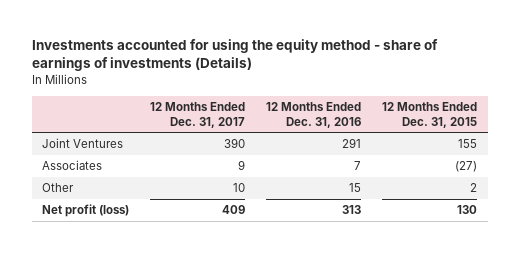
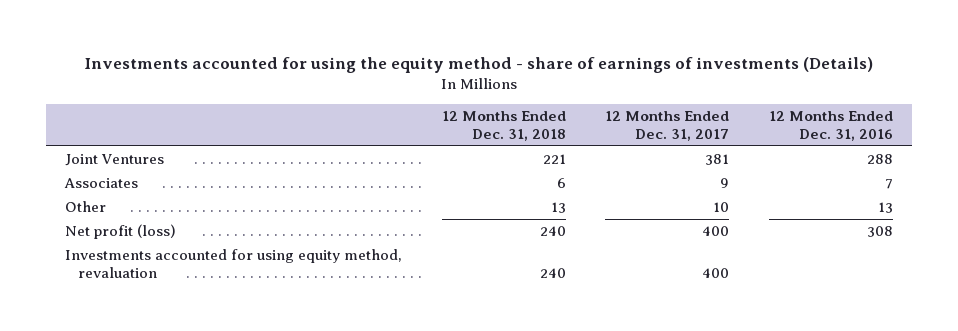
[382,102,478,128] 12 Months Ended Dec. 31, 2015 -> none
none -> [441,110,566,142] 12 Months Ended Dec. 31, 2018
[224,138,246,149] 390 -> [705,153,730,165] 381
[342,138,362,149] 291 -> [866,153,893,164] 288
[349,183,362,193] 15 -> [877,201,893,213] 13
[222,205,246,215] 409 -> [702,225,730,236] 400
[342,205,362,215] 313 -> [866,225,893,237] 308
none -> [65,248,403,279] Investments accounted for using equity method, revaluation

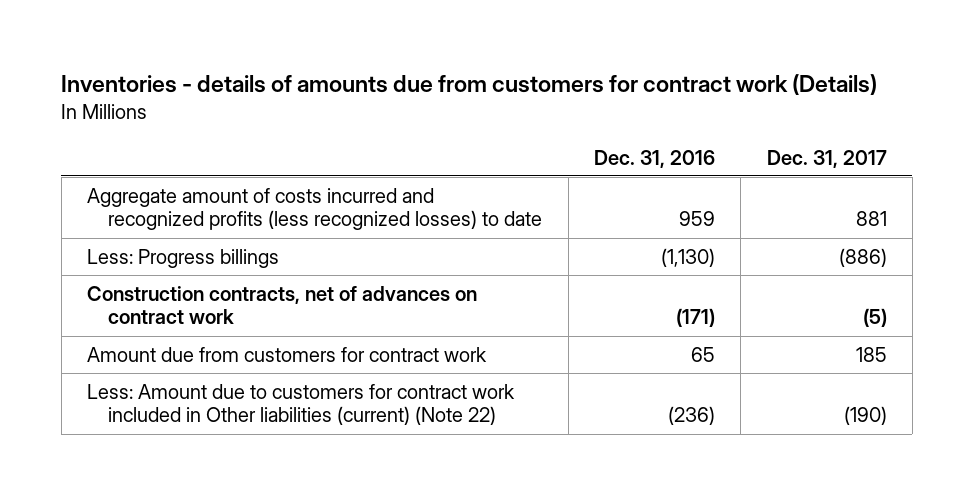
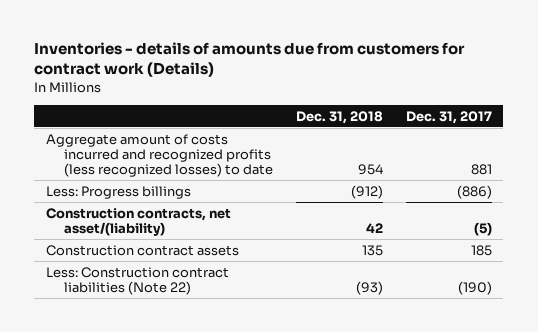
[593,149,715,168] Dec. 31, 2016 -> none
none -> [296,110,384,124] Dec. 31, 2018
[86,285,477,325] Construction contracts, net of advances on contract work -> [45,207,231,236] Construction contracts, net asset/(liability)
[86,346,487,362] Amount due from customers for contract work -> [45,244,239,256] Construction contract assets
[86,383,515,426] Less: Amount due to customers for contract work included in Other liabilities (current) (Note 22) -> [45,266,229,295] Less: Construction contract liabilities (Note 22)

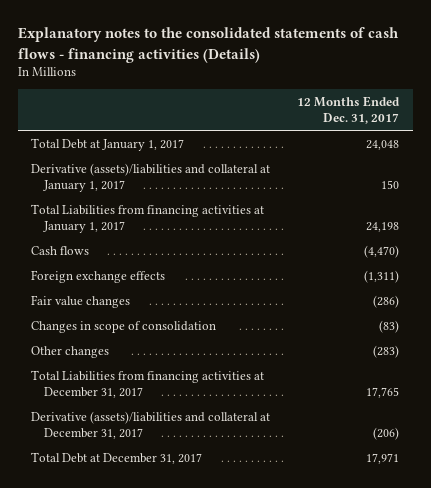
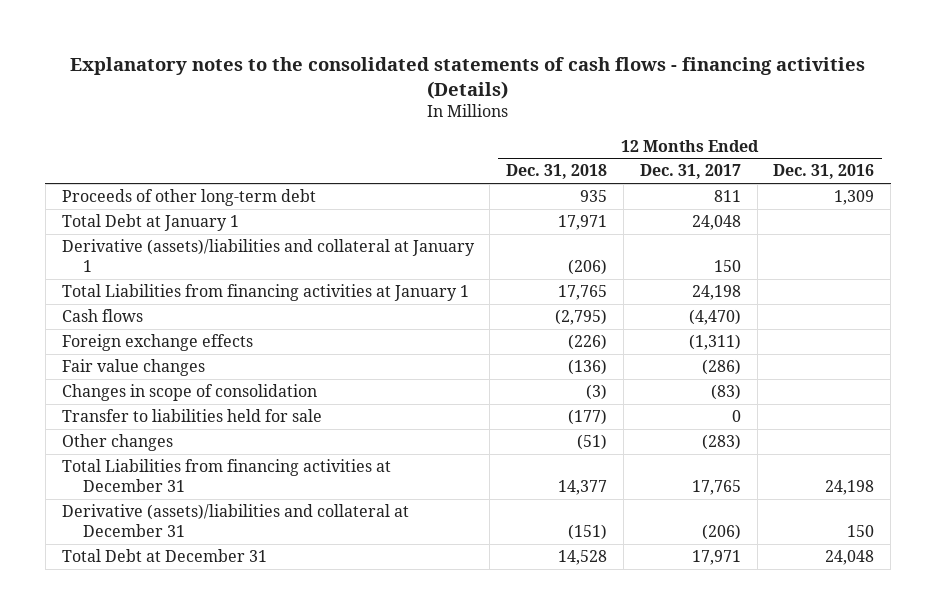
none -> [506,164,608,180] Dec. 31, 2018
none -> [773,164,875,180] Dec. 31, 2016
none -> [61,189,316,207] Proceeds of other long-term debt
[31,137,185,151] Total Debt at January 1, 2017 -> [61,214,239,232] Total Debt at January 1
[31,162,271,192] Derivative (assets)/liabilities and collateral at January 1, 2017 -> [61,239,475,273] Derivative (assets)/liabilities and collateral at January 1
[31,203,265,233] Total Liabilities from financing activities at January 1, 2017 -> [61,284,469,302] Total Liabilities from financing activities at January 1
none -> [61,409,322,423] Transfer to liabilities held for sale
[31,369,265,398] Total Liabilities from financing activities at December 31, 2017 -> [61,459,391,493] Total Liabilities from financing activities at December 31
[31,410,271,439] Derivative (assets)/liabilities and collateral at December 31, 2017 -> [61,504,409,538] Derivative (assets)/liabilities and collateral at December 31
[31,451,203,464] Total Debt at December 31, 2017 -> [61,549,267,563] Total Debt at December 31

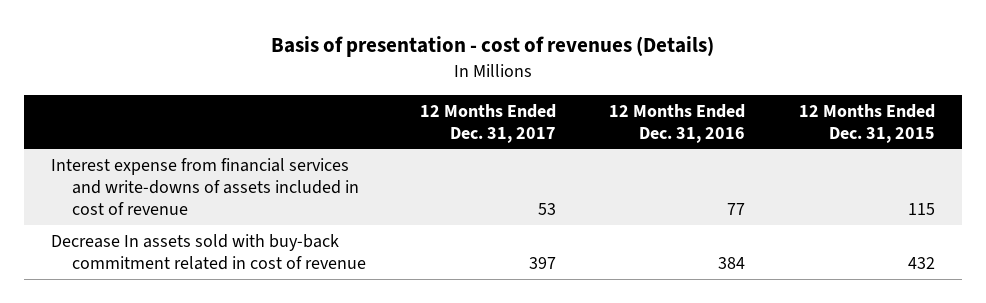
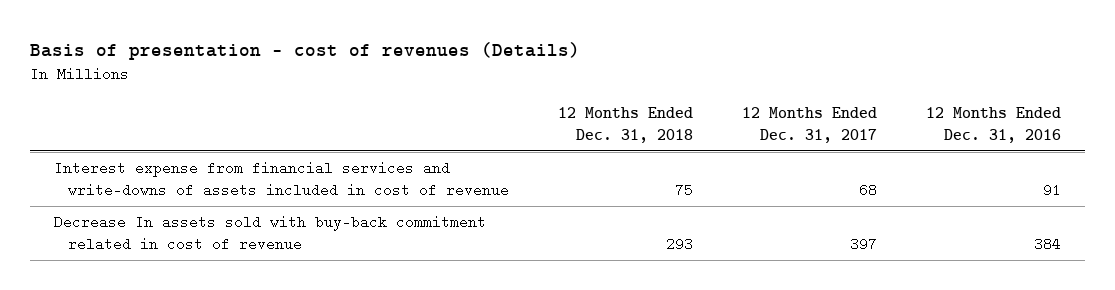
[798,103,935,143] 12 Months Ended Dec. 31, 2015 -> none
none -> [557,106,693,143] 12 Months Ended Dec. 31, 2018
[537,203,556,216] 53 -> [858,183,877,198] 68
[727,203,746,216] 77 -> [1042,183,1061,198] 91

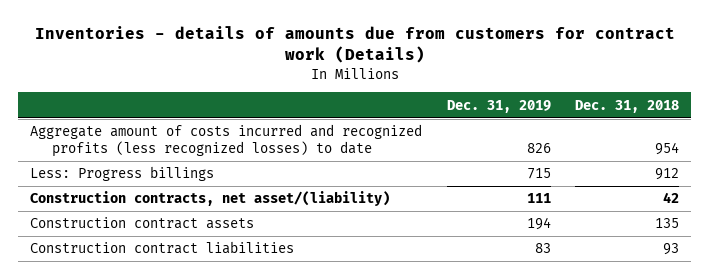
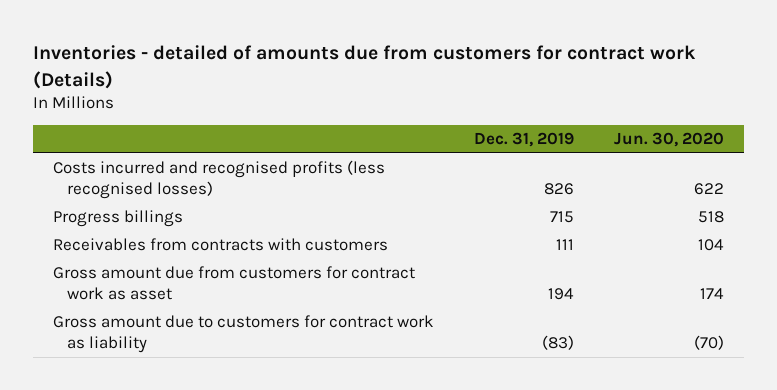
[34,26,675,64] Inventories - details of amounts due from customers for contract work (Details) -> [33,45,697,89] Inventories - detailed of amounts due from customers for contract work (Details)
[575,99,680,113] Dec. 31, 2018 -> none
none -> [613,132,724,148] Jun. 30, 2020
[30,241,295,255] Construction contract liabilities -> none
[30,124,423,158] Aggregate amount of costs incurred and recognized profits (less recognized losses) to date -> [53,160,386,200] Costs incurred and recognised profits (less recognised losses)
[30,166,215,182] Less: Progress billings -> [53,210,184,228] Progress billings
[30,191,391,207] Construction contracts, net asset/(liability) -> [53,238,389,252] Receivables from contracts with customers
[30,217,255,230] Construction contract assets -> [53,266,416,301] Gross amount due from customers for contract work as asset
none -> [53,315,435,354] Gross amount due to customers for contract work as liability

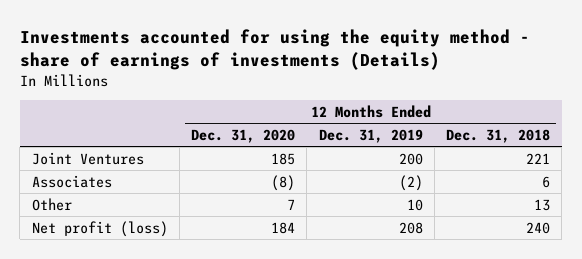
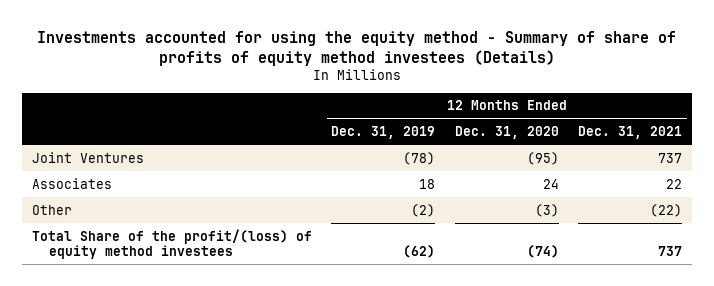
[19,28,530,70] Investments accounted for using the equity method - share of earnings of investments (Details) -> [37,30,677,66] Investments accounted for using the equity method - Summary of share of profits of equity method investees (Details)
[446,128,551,143] Dec. 31, 2018 -> none
none -> [577,126,682,140] Dec. 31, 2021
[271,152,296,165] 185 -> [526,151,559,165] (95)
[398,152,423,165] 200 -> [403,151,436,165] (78)
[271,174,296,191] (8) -> [542,178,559,189] 24
[398,174,423,191] (2) -> [419,178,436,189] 18
[287,198,296,210] 7 -> [534,203,559,217] (3)
[406,198,423,211] 10 -> [411,203,436,217] (2)
[31,220,168,237] Net profit (loss) -> [32,228,313,260] Total Share of the profit/(loss) of equity method investees
[271,221,296,234] 184 -> [526,245,559,259] (74)
[398,221,423,234] 208 -> [403,245,436,259] (62)

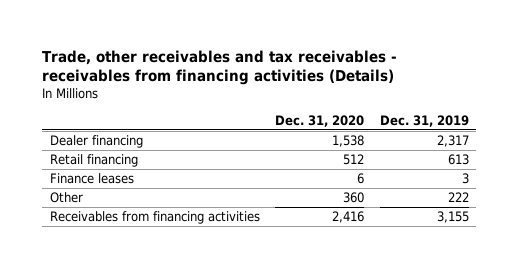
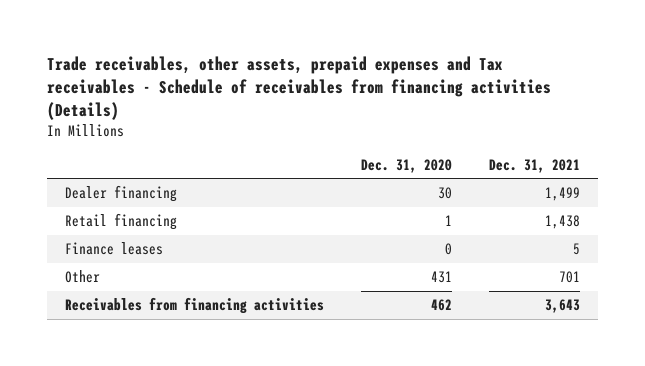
[42,49,398,86] Trade, other receivables and tax receivables - receivables from financing activities (Details) -> [46,55,551,120] Trade receivables, other assets, prepaid expenses and Tax receivables - Schedule of receivables from financing activities (Details)
[379,114,469,127] Dec. 31, 2019 -> none
none -> [488,158,580,173] Dec. 31, 2021
[332,135,365,148] 1,538 -> [437,187,452,200] 30
[343,154,365,166] 512 -> [444,215,452,227] 1
[357,173,365,185] 6 -> [444,243,452,256] 0
[343,192,365,204] 360 -> [430,271,452,284] 431
[332,211,365,224] 2,416 -> [430,299,452,312] 462

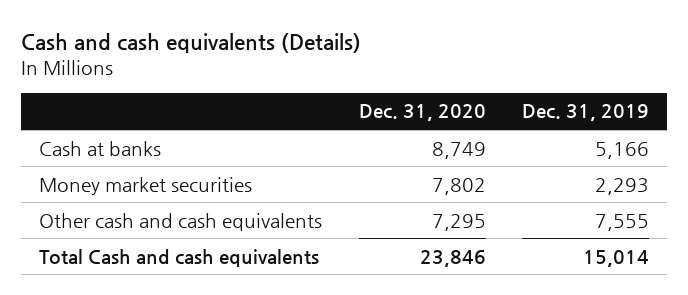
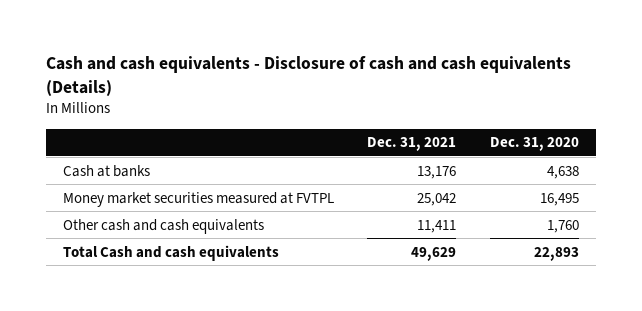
[20,33,361,54] Cash and cash equivalents (Details) -> [45,56,571,96] Cash and cash equivalents - Disclosure of cash and cash equivalents (Details)
[522,104,650,122] Dec. 31, 2019 -> none
none -> [367,137,457,152] Dec. 31, 2021
[431,141,486,159] 8,749 -> [547,165,580,179] 4,638
[38,176,252,195] Money market securities -> [62,191,334,207] Money market securities measured at FVTPL
[431,177,486,195] 7,802 -> [540,192,580,206] 16,495
[431,213,486,231] 7,295 -> [547,219,580,233] 1,760
[419,249,486,267] 23,846 -> [534,246,580,261] 22,893

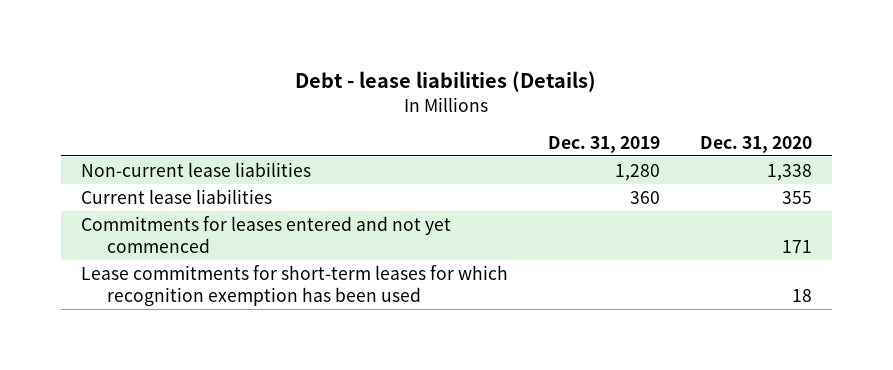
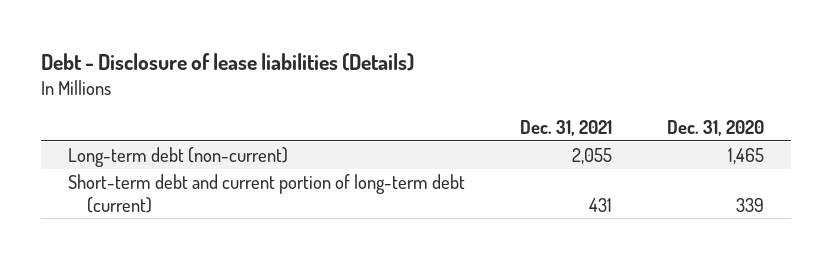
[295,71,597,93] Debt - lease liabilities (Details) -> [40,52,414,71] Debt - Disclosure of lease liabilities (Details)
[547,135,660,153] Dec. 31, 2019 -> none
none -> [519,119,612,136] Dec. 31, 2021
[80,188,272,204] Current lease liabilities -> none
[80,215,451,253] Commitments for leases entered and not yet commenced -> none
[80,264,508,306] Lease commitments for short-term leases for which recognition exemption has been used -> none
[80,161,311,177] Non-current lease liabilities -> [68,147,289,168] Long-term debt (non-current)
[766,163,812,181] 1,338 -> [727,148,764,165] 1,465
none -> [68,174,466,213] Short-term debt and current portion of long-term debt (current)

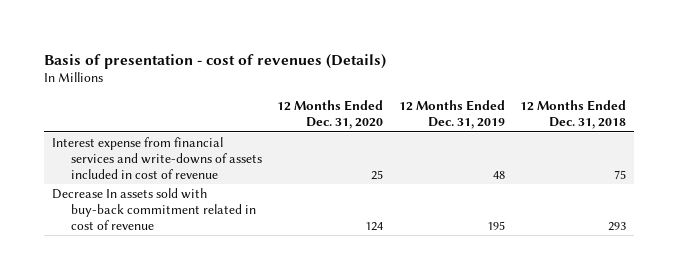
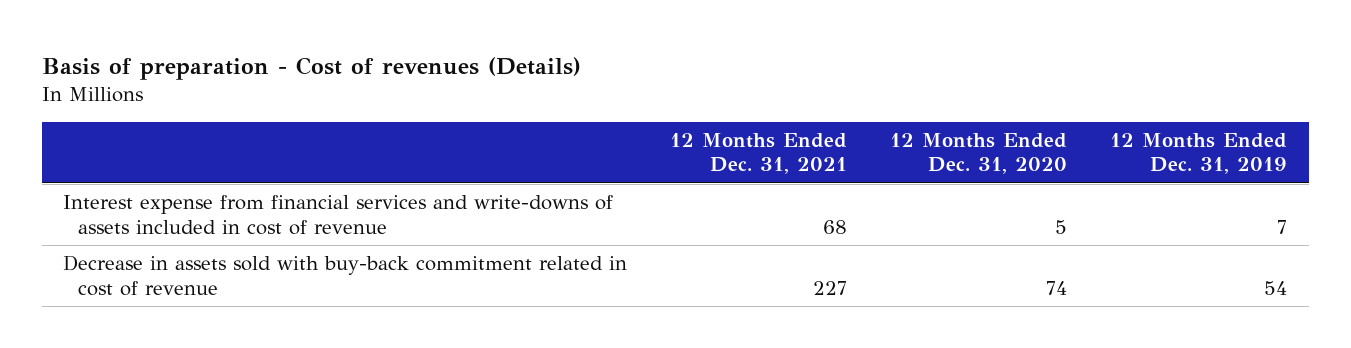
[43,53,386,69] Basis of presentation - cost of revenues (Details) -> [41,56,581,80] Basis of preparation - Cost of revenues (Details)
[519,100,626,129] 12 Months Ended Dec. 31, 2018 -> none
none -> [670,132,848,175] 12 Months Ended Dec. 31, 2021
[371,169,384,180] 25 -> [1055,219,1068,234] 5
[492,170,505,179] 48 -> [1277,219,1288,234] 7
[51,188,257,230] Decrease In assets sold with buy-back commitment related in cost of revenue -> [63,255,628,296] Decrease in assets sold with buy-back commitment related in cost of revenue
[365,221,384,231] 124 -> [1046,280,1068,295] 74
[486,220,505,230] 195 -> [1264,280,1288,295] 54

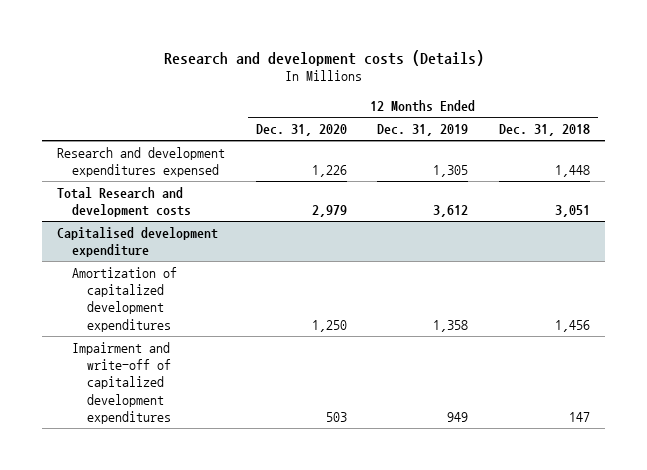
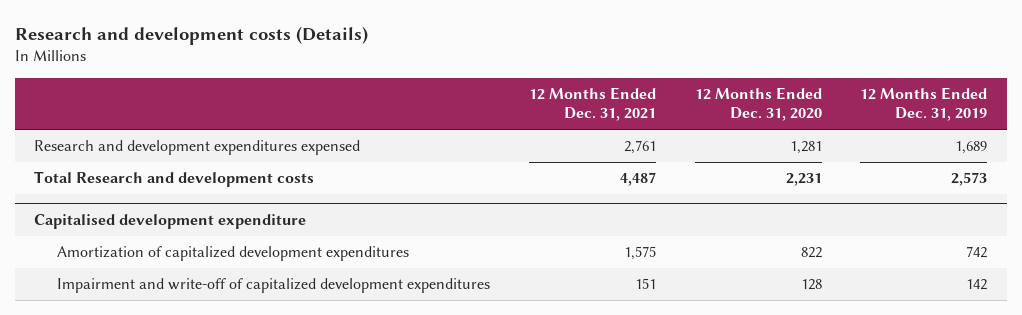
[498,123,590,136] Dec. 31, 2018 -> none
none -> [528,86,656,122] 12 Months Ended Dec. 31, 2021
[311,165,347,178] 1,226 -> [789,141,822,155] 1,281
[433,165,469,178] 1,305 -> [955,141,988,155] 1,689
[311,205,347,218] 2,979 -> [785,173,822,187] 2,231
[433,205,469,218] 3,612 -> [951,172,988,187] 2,573
[311,319,347,332] 1,250 -> [800,247,822,259] 822
[433,319,469,332] 1,358 -> [966,246,988,259] 742
[325,411,347,422] 503 -> [800,279,822,291] 128
[447,411,469,422] 949 -> [966,279,988,291] 142

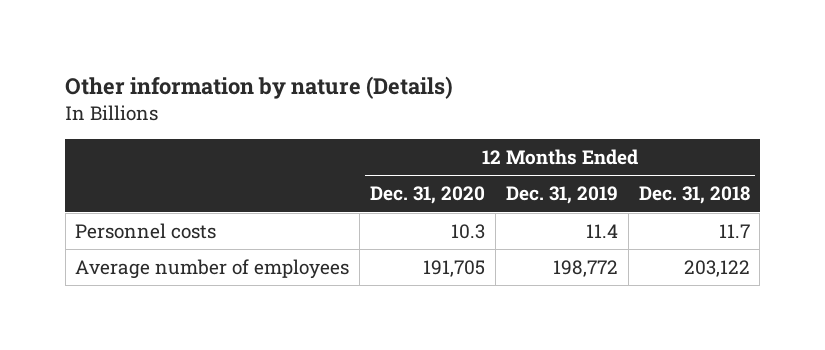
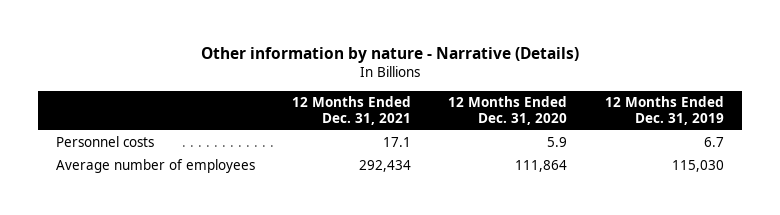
[65,76,454,100] Other information by nature (Details) -> [200,46,579,63] Other information by nature - Narrative (Details)
[638,186,750,205] Dec. 31, 2018 -> none
none -> [292,96,412,126] 12 Months Ended Dec. 31, 2021
[451,224,486,240] 10.3 -> [547,137,568,148] 5.9
[585,224,618,239] 11.4 -> [703,137,724,148] 6.7
[423,260,486,278] 191,705 -> [515,160,568,173] 111,864
[552,260,618,278] 198,772 -> [671,160,724,173] 115,030

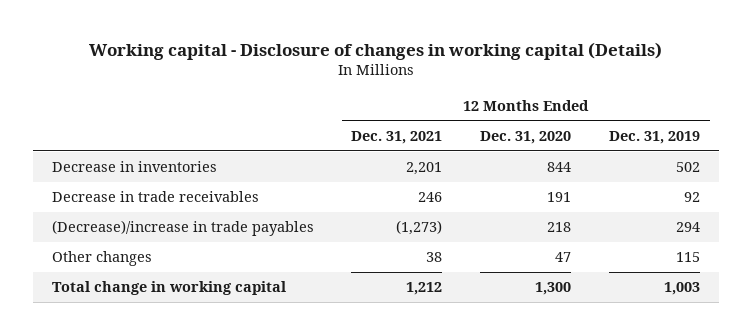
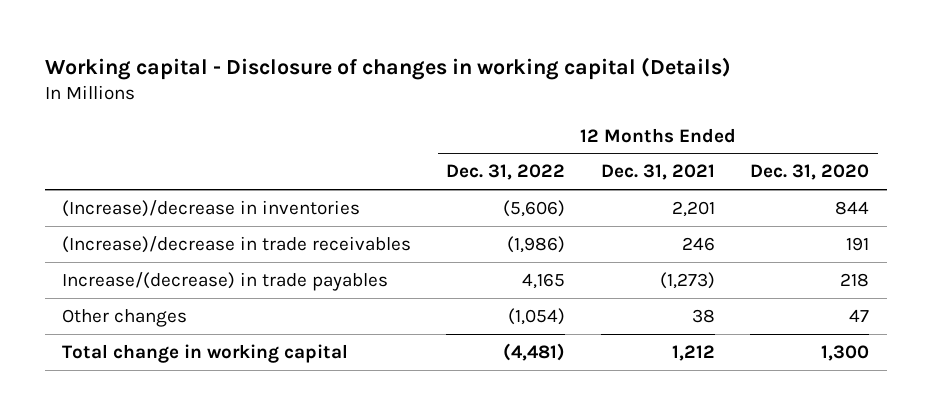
[609,130,701,144] Dec. 31, 2019 -> none
none -> [446,164,566,181] Dec. 31, 2022
[51,161,217,173] Decrease in inventories -> [62,199,361,217] (Increase)/decrease in inventories
[51,191,259,203] Decrease in trade receivables -> [62,235,412,253] (Increase)/decrease in trade receivables
[51,220,314,237] (Decrease)/increase in trade payables -> [62,271,389,291] Increase/(decrease) in trade payables

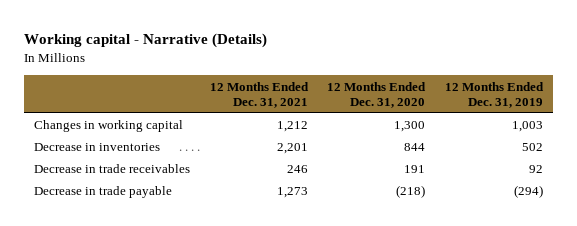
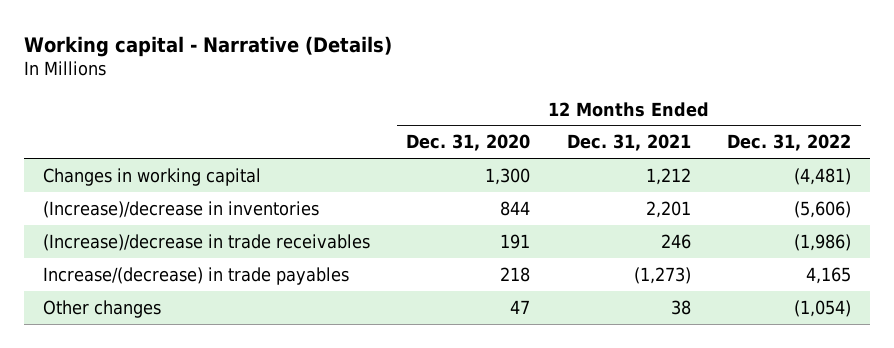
[445,81,545,108] 12 Months Ended Dec. 31, 2019 -> none
none -> [727,134,852,152] Dec. 31, 2022
[33,143,160,152] Decrease in inventories -> [42,200,319,218] (Increase)/decrease in inventories
[33,164,190,174] Decrease in trade receivables -> [42,233,370,251] (Increase)/decrease in trade receivables
[33,186,172,199] Decrease in trade payable -> [42,266,349,285] Increase/(decrease) in trade payables
[276,187,308,199] 1,273 -> [633,266,691,284] (1,273)
[396,185,426,199] (218) -> [500,266,531,282] 218
none -> [42,299,161,318] Other changes

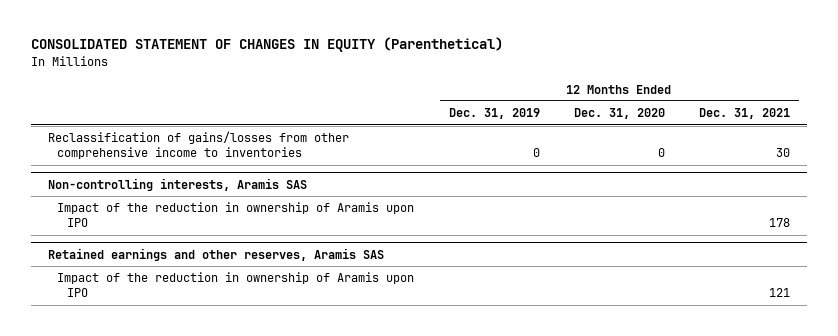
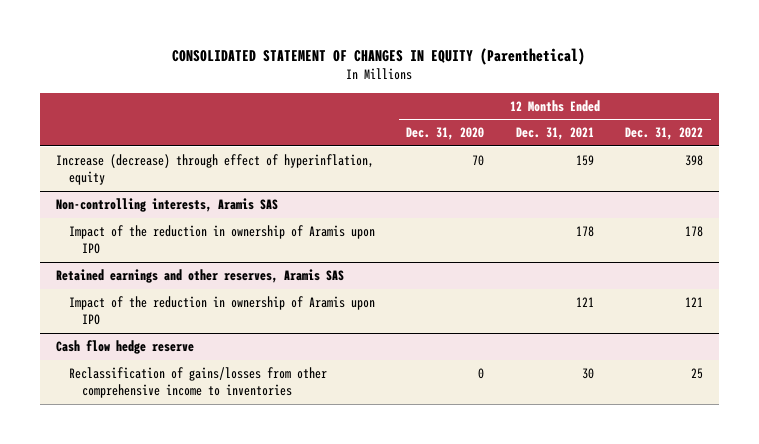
[448,108,540,120] Dec. 31, 2019 -> none
none -> [625,127,704,141] Dec. 31, 2022
[48,131,350,160] Reclassification of gains/losses from other comprehensive income to inventories -> none
none -> [55,153,374,186] Increase (decrease) through effect of hyperinflation, equity
none -> [55,339,194,354] Cash flow hedge reserve
none -> [69,366,328,399] Reclassification of gains/losses from other comprehensive income to inventories

